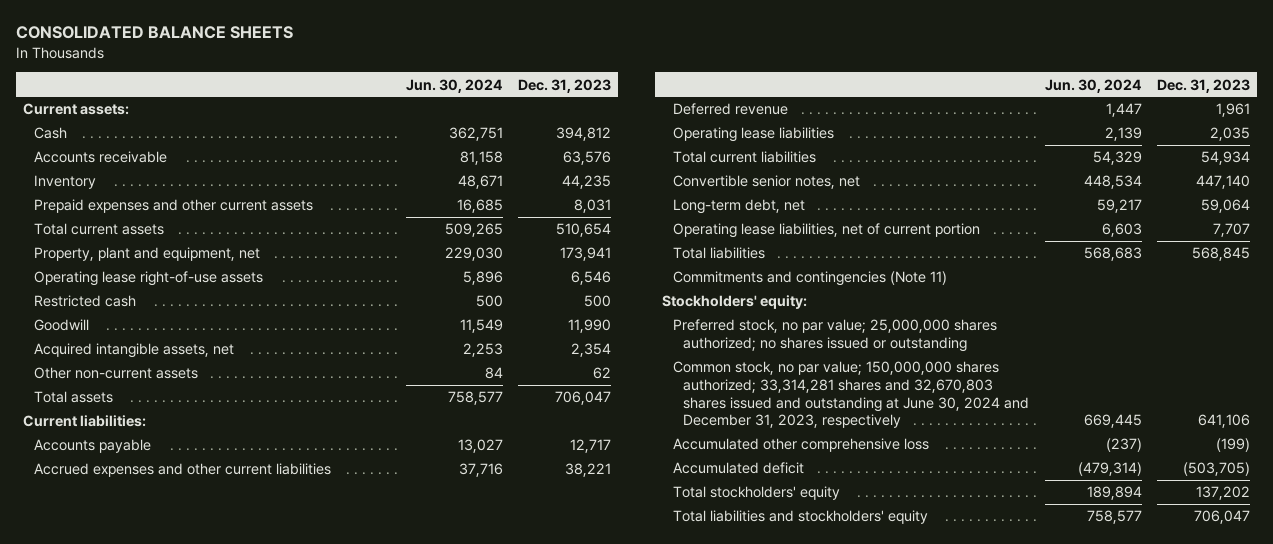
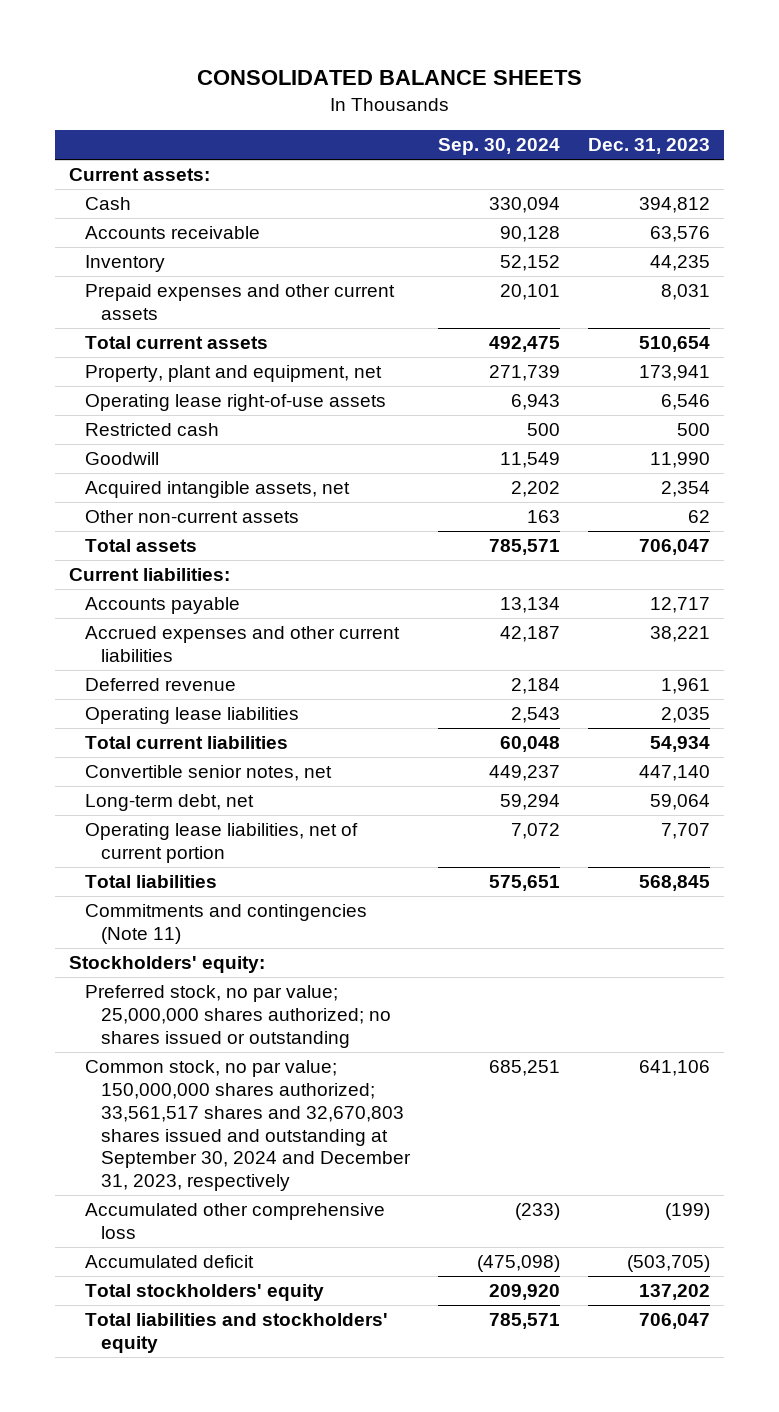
[405,78,503,93] Jun. 30, 2024 -> none
none -> [437,137,560,155] Sep. 30, 2024
[672,361,1030,429] Common stock, no par value; 150,000,000 shares authorized; 33,314,281 shares and 32,670,803 shares issued and outstanding at June 30, 2024 and December 31, 2023, respectively -> [85,1060,411,1192] Common stock, no par value; 150,000,000 shares authorized; 33,561,517 shares and 32,670,803 shares issued and outstanding at September 30, 2024 and December 31, 2023, respectively

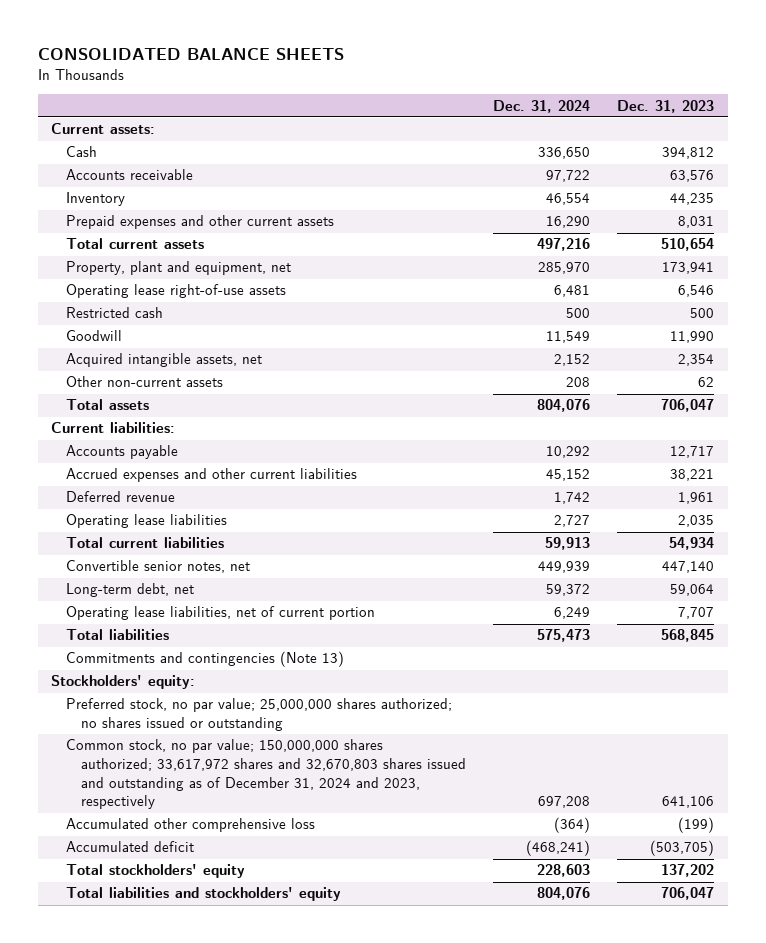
[437,137,560,155] Sep. 30, 2024 -> none
none -> [493,99,591,113] Dec. 31, 2024
[85,904,368,944] Commitments and contingencies (Note 11) -> [65,651,344,668] Commitments and contingencies (Note 13)
[85,1060,411,1192] Common stock, no par value; 150,000,000 shares authorized; 33,561,517 shares and 32,670,803 shares issued and outstanding at September 30, 2024 and December 31, 2023, respectively -> [65,739,466,810] Common stock, no par value; 150,000,000 shares authorized; 33,617,972 shares and 32,670,803 shares issued and outstanding as of December 31, 2024 and 2023, respectively

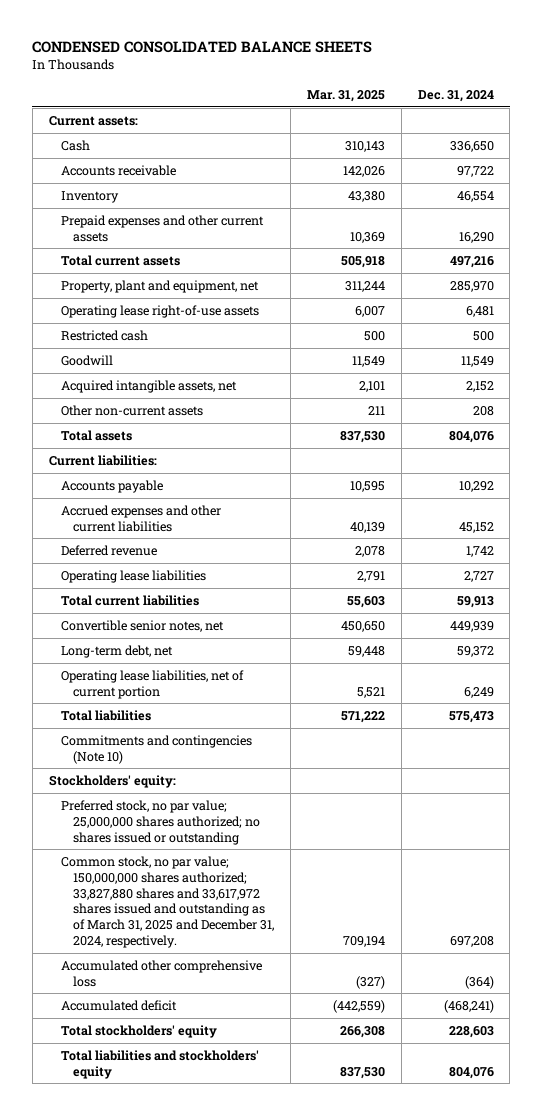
[37,48,344,61] CONSOLIDATED BALANCE SHEETS -> [32,41,373,54] CONDENSED CONSOLIDATED BALANCE SHEETS
[617,99,715,113] Dec. 31, 2023 -> none
none -> [306,90,385,103] Mar. 31, 2025
[65,651,344,668] Commitments and contingencies (Note 13) -> [61,734,253,764] Commitments and contingencies (Note 10)
[65,739,466,810] Common stock, no par value; 150,000,000 shares authorized; 33,617,972 shares and 32,670,803 shares issued and outstanding as of December 31, 2024 and 2023, respectively -> [61,855,275,948] Common stock, no par value; 150,000,000 shares authorized; 33,827,880 shares and 33,617,972 shares issued and outstanding as of March 31, 2025 and December 31, 2024, respectively.

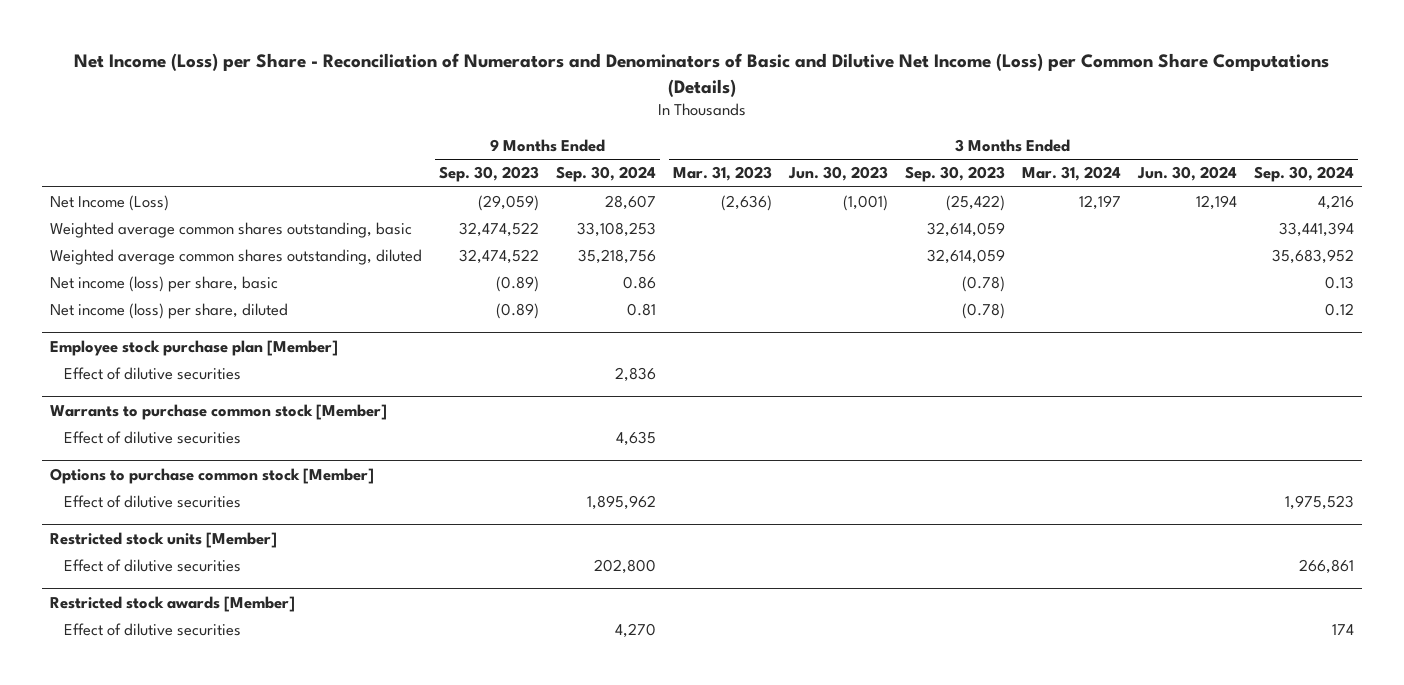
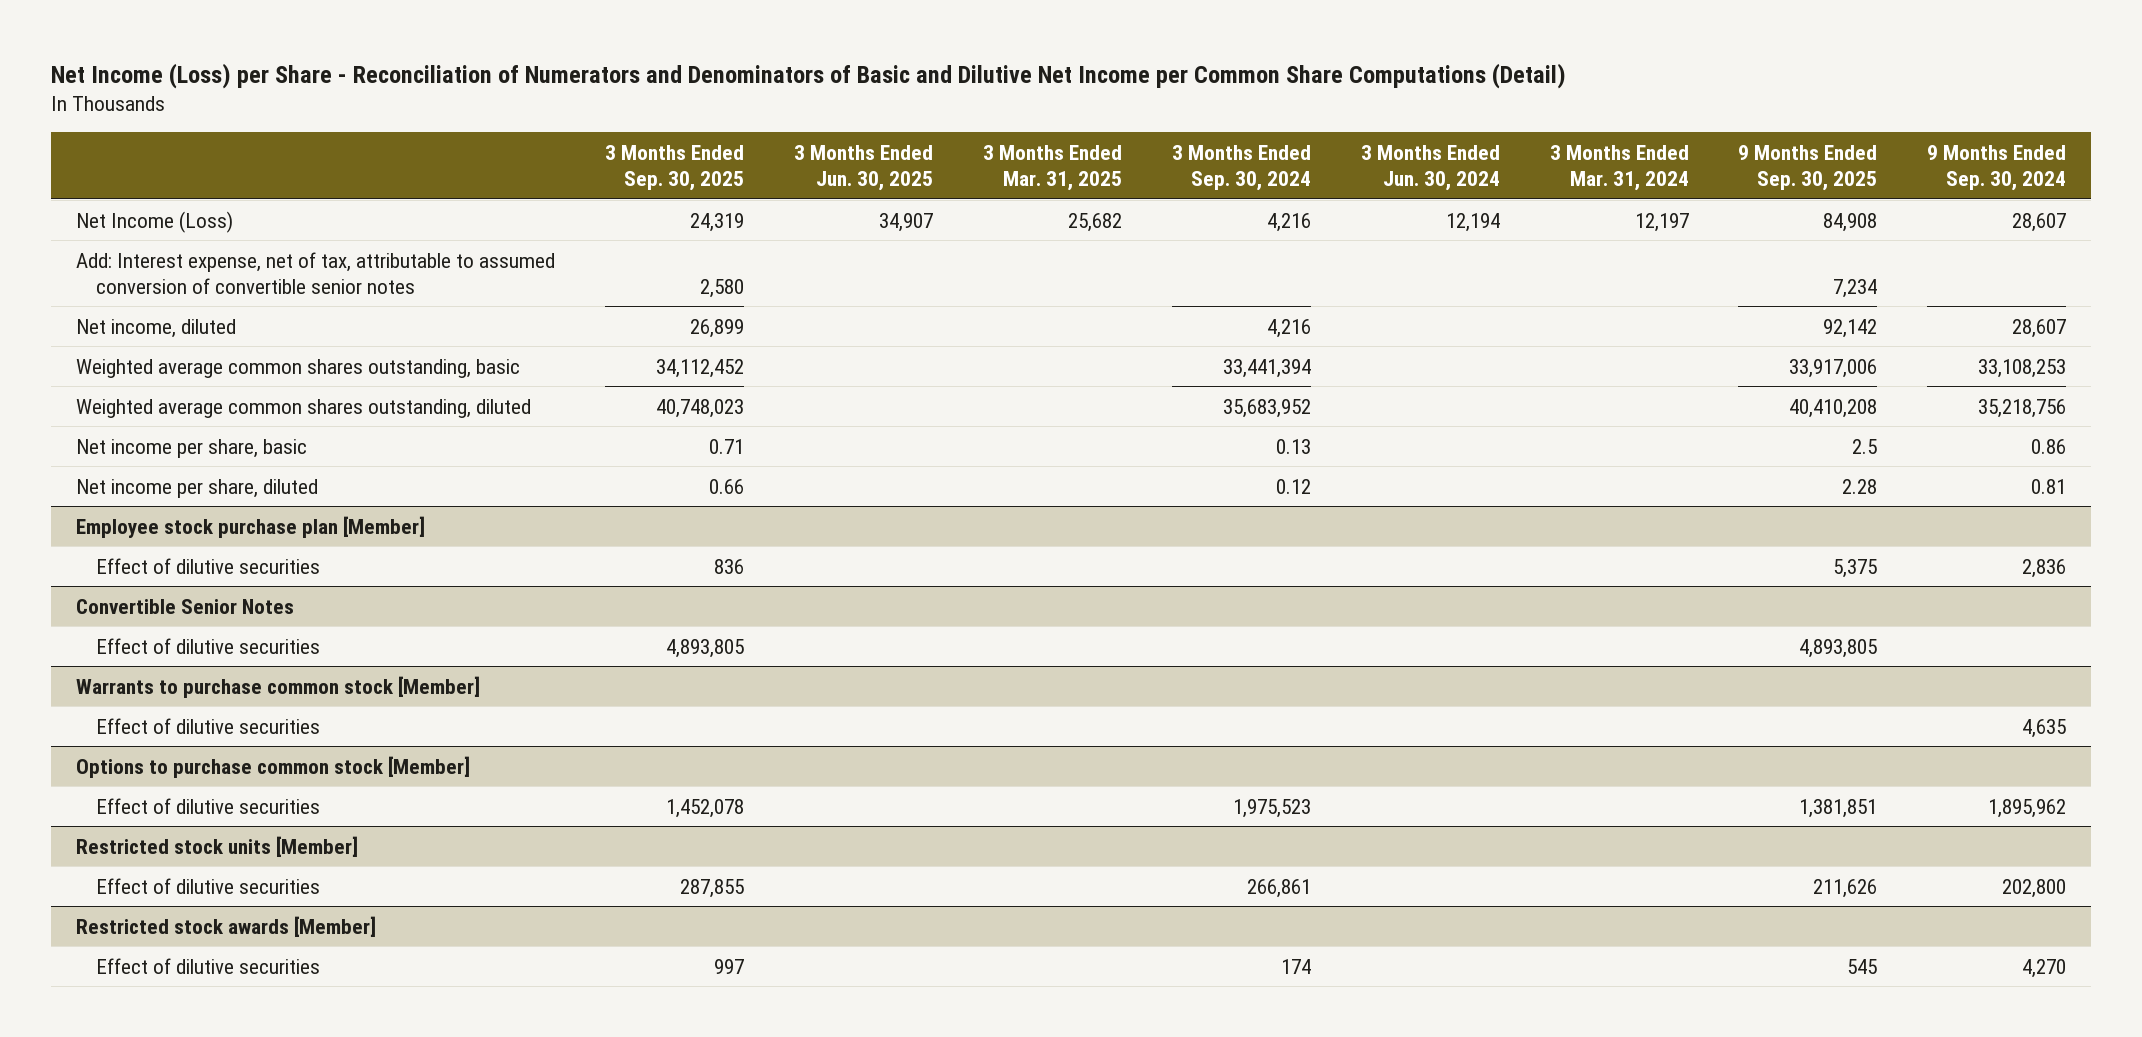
[74,53,1330,97] Net Income (Loss) per Share - Reconciliation of Numerators and Denominators of Basic and Dilutive Net Income (Loss) per Common Share Computations (Details) -> [50,63,1566,90] Net Income (Loss) per Share - Reconciliation of Numerators and Denominators of Basic and Dilutive Net Income per Common Share Computations (Detail)
[439,166,540,183] Sep. 30, 2023 -> none
[673,166,773,182] Mar. 31, 2023 -> none
[788,166,889,182] Jun. 30, 2023 -> none
[904,166,1005,183] Sep. 30, 2023 -> none
none -> [604,144,744,191] 3 Months Ended Sep. 30, 2025
none -> [793,144,933,191] 3 Months Ended Jun. 30, 2025
none -> [982,144,1122,191] 3 Months Ended Mar. 31, 2025
none -> [1738,144,1878,191] 9 Months Ended Sep. 30, 2025
none -> [75,251,555,294] Add: Interest expense, net of tax, attributable to assumed conversion of convertible senior notes
none -> [75,318,236,338] Net income, diluted
[50,276,279,293] Net income (loss) per share, basic -> [75,438,307,458] Net income per share, basic
[50,303,289,320] Net income (loss) per share, diluted -> [75,478,318,498] Net income per share, diluted
none -> [75,598,294,614] Convertible Senior Notes
none -> [95,637,320,654] Effect of dilutive securities

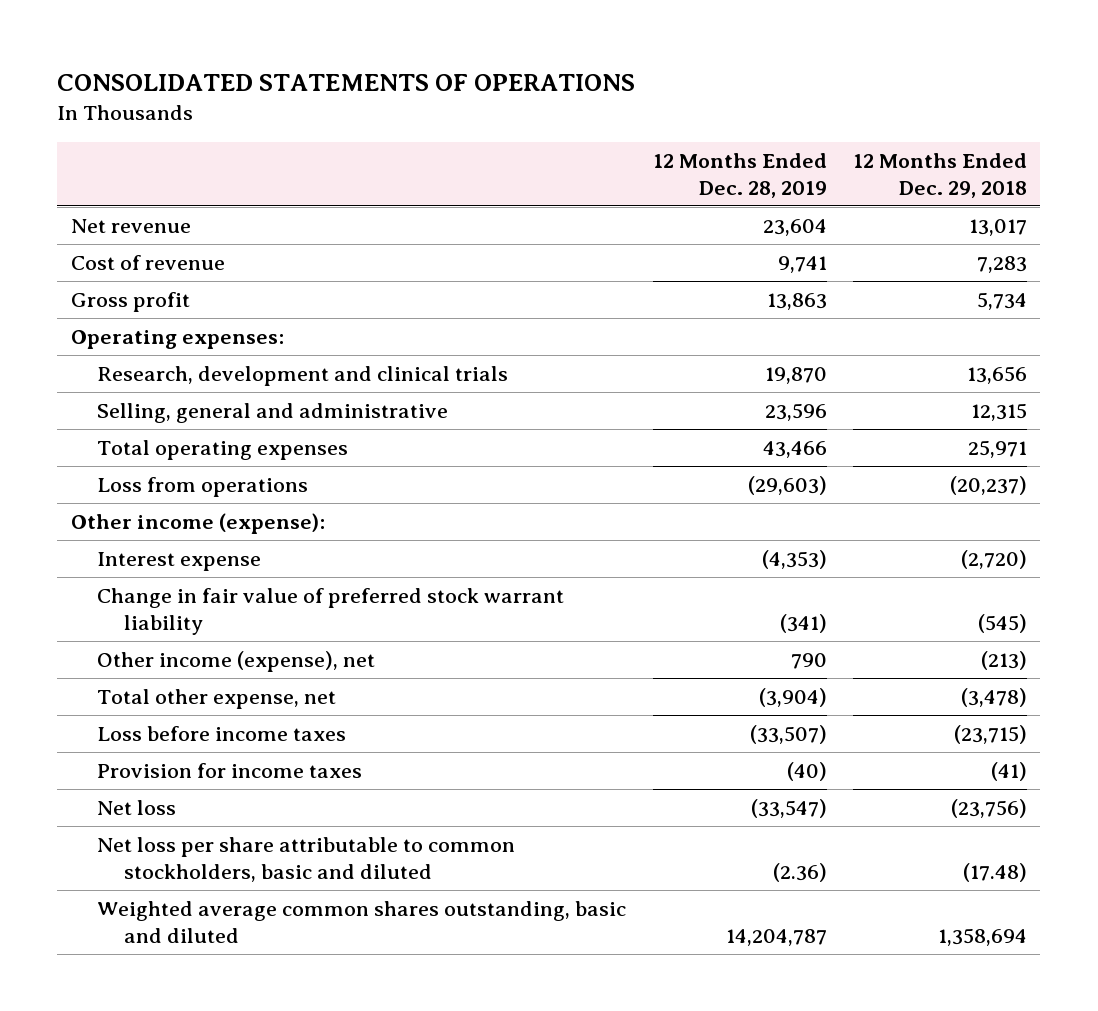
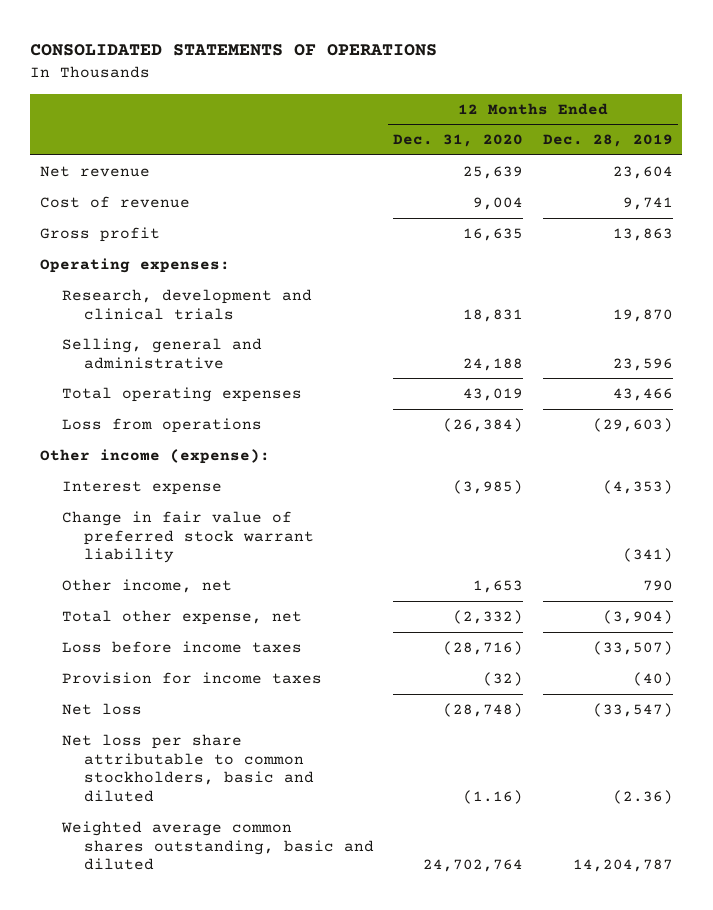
[852,152,1027,198] 12 Months Ended Dec. 29, 2018 -> none
none -> [393,134,524,148] Dec. 31, 2020
[97,651,376,673] Other income (expense), net -> [61,579,232,594] Other income, net

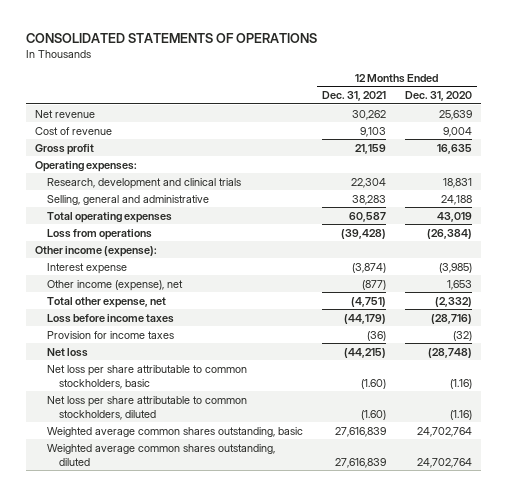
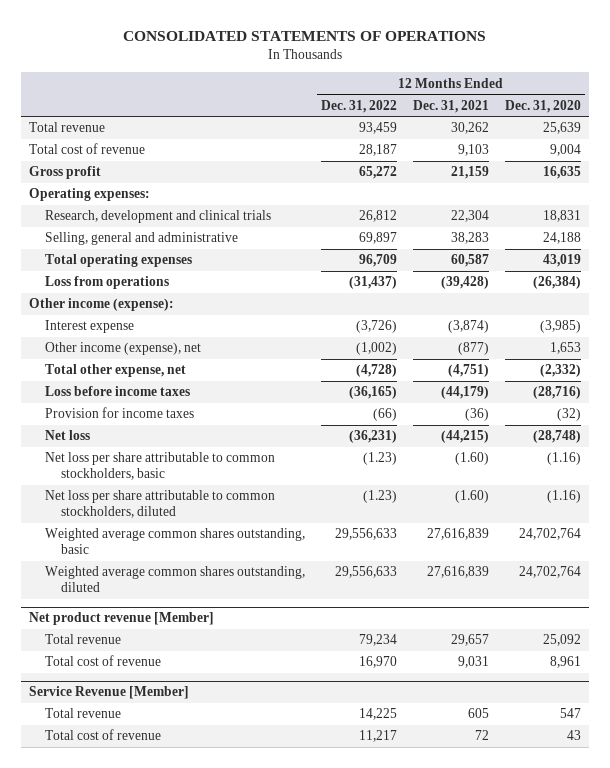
none -> [320,99,397,113] Dec. 31, 2022
[35,109,96,118] Net revenue -> [28,122,105,133] Total revenue
[35,126,113,135] Cost of revenue -> [28,143,145,155] Total cost of revenue
none -> [28,612,214,626] Net product revenue [Member]
none -> [44,634,121,645] Total revenue
none -> [44,655,161,667] Total cost of revenue
none -> [28,686,189,700] Service Revenue [Member]
none -> [44,708,121,719] Total revenue
none -> [44,729,161,741] Total cost of revenue

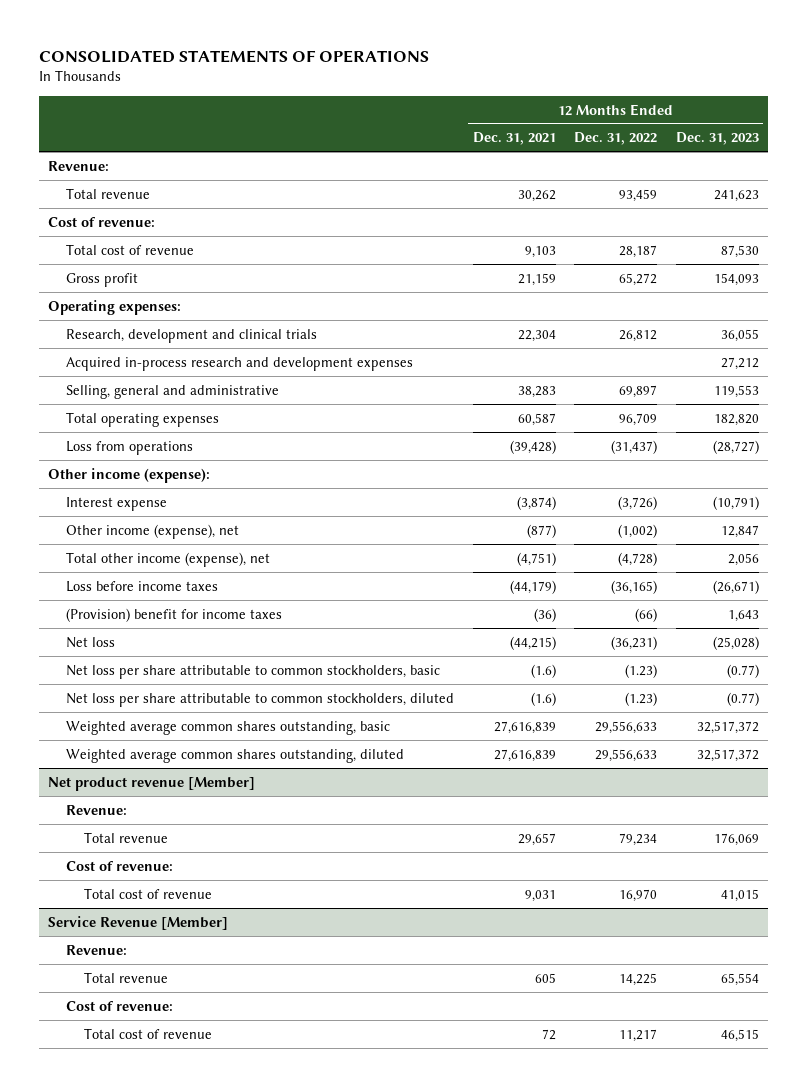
[504,99,581,113] Dec. 31, 2020 -> none
none -> [675,132,759,146] Dec. 31, 2023
none -> [48,160,110,171] Revenue:
none -> [48,216,156,227] Cost of revenue:
none -> [66,356,414,371] Acquired in-process research and development expenses
[44,364,186,378] Total other expense, net -> [66,551,271,567] Total other income (expense), net
[44,407,194,419] Provision for income taxes -> [66,607,283,622] (Provision) benefit for income taxes
[454,452,489,466] (1.60) -> [530,663,556,678] (1.6)
[454,490,489,504] (1.60) -> [530,691,556,706] (1.6)
none -> [66,804,128,815] Revenue:
none -> [66,860,174,871] Cost of revenue:
none -> [66,944,128,955] Revenue:
none -> [66,1000,174,1011] Cost of revenue:

